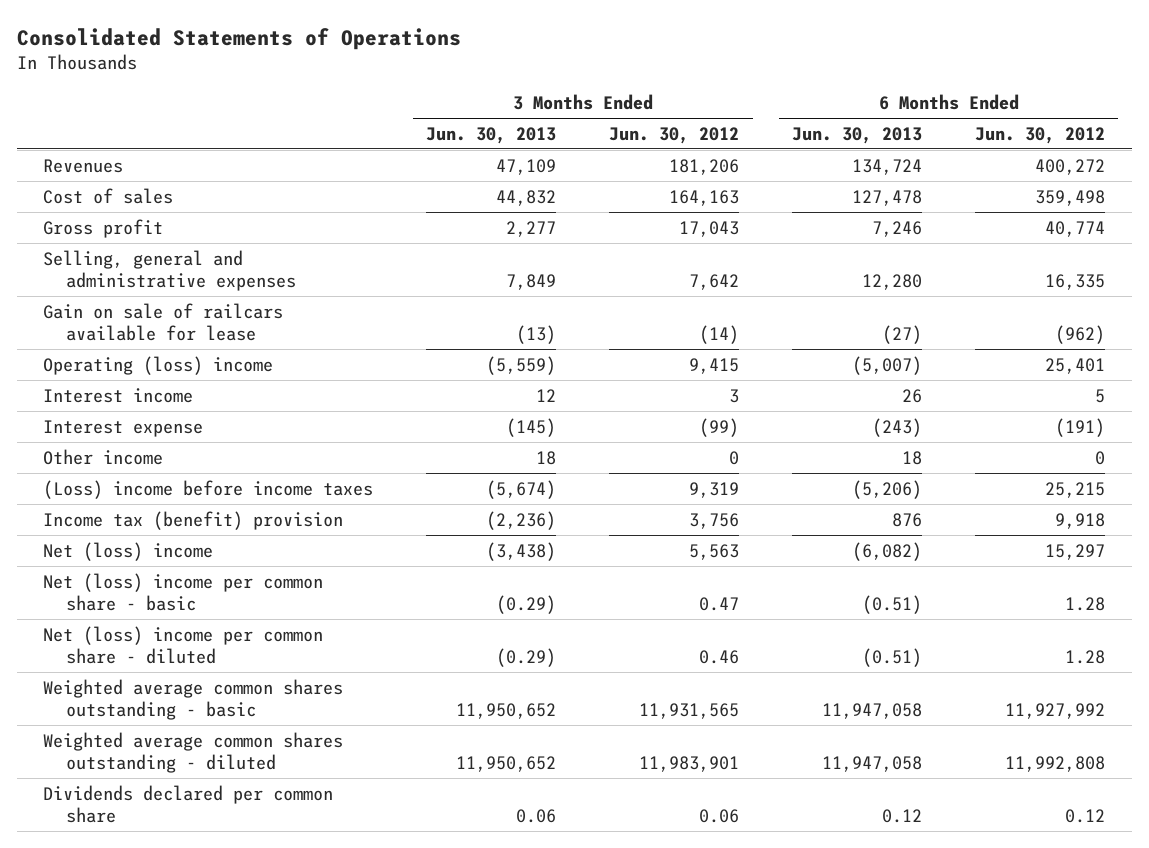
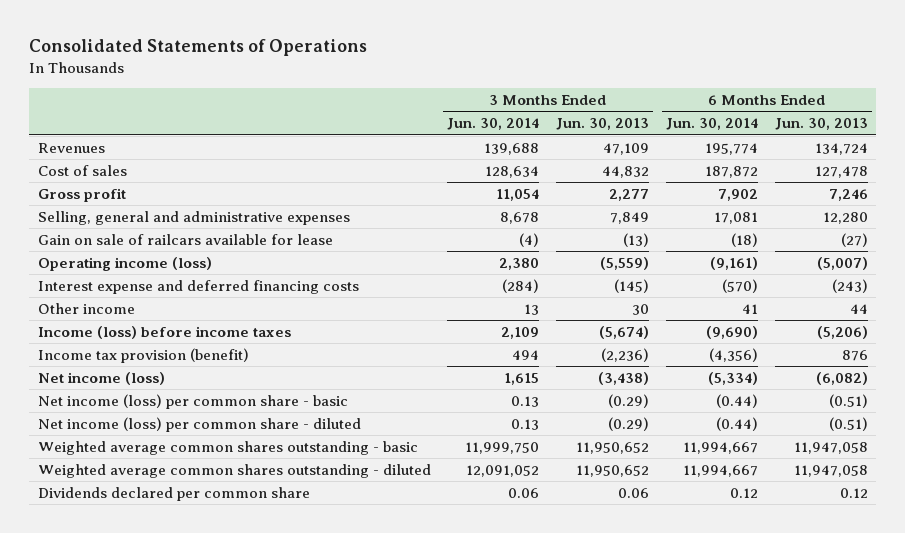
[609,126,740,144] Jun. 30, 2012 -> none
[975,126,1106,144] Jun. 30, 2012 -> none
none -> [447,117,540,130] Jun. 30, 2014
none -> [666,117,759,130] Jun. 30, 2014
[43,387,194,403] Interest income -> none
[43,355,274,375] Operating (loss) income -> [37,256,212,271] Operating income (loss)
[43,419,204,437] Interest expense -> [37,279,359,294] Interest expense and deferred financing costs
[536,450,557,465] 18 -> [632,303,650,315] 30
[902,450,923,465] 18 -> [849,303,868,314] 44
[43,479,374,499] (Loss) income before income taxes -> [37,325,291,339] Income (loss) before income taxes
[43,510,344,530] Income tax (benefit) provision -> [37,347,249,363] Income tax provision (benefit)
[43,541,214,561] Net (loss) income -> [37,371,165,385] Net income (loss)
[43,572,324,612] Net (loss) income per common share - basic -> [37,393,348,409] Net income (loss) per common share - basic
[43,625,324,665] Net (loss) income per common share - diluted -> [37,416,361,432] Net income (loss) per common share - diluted

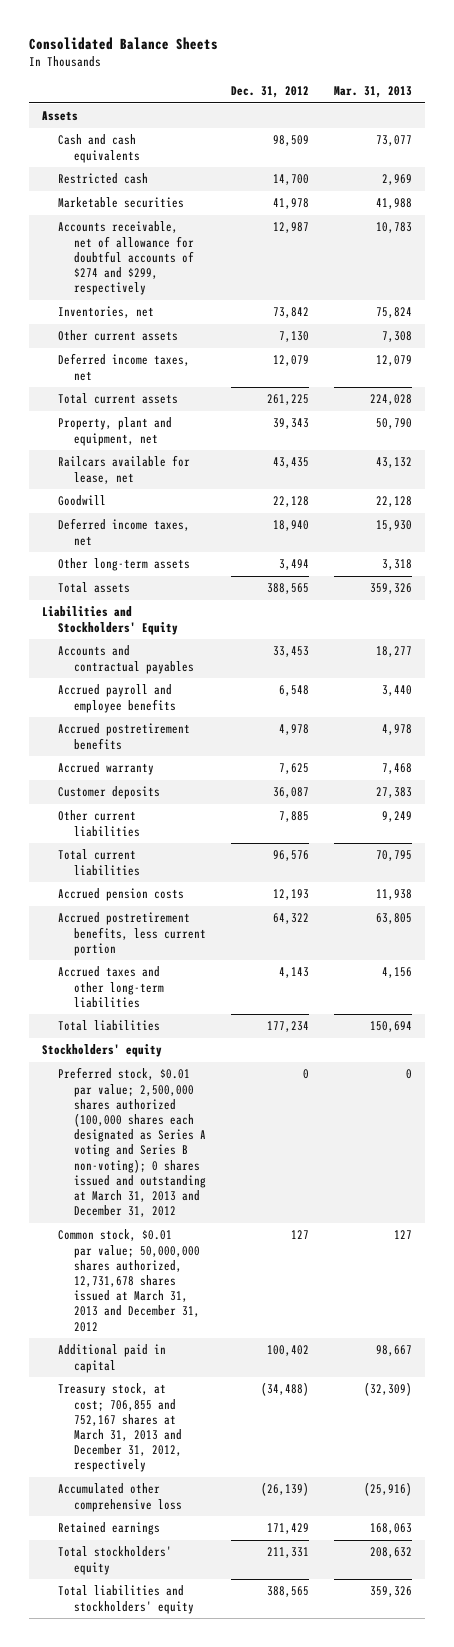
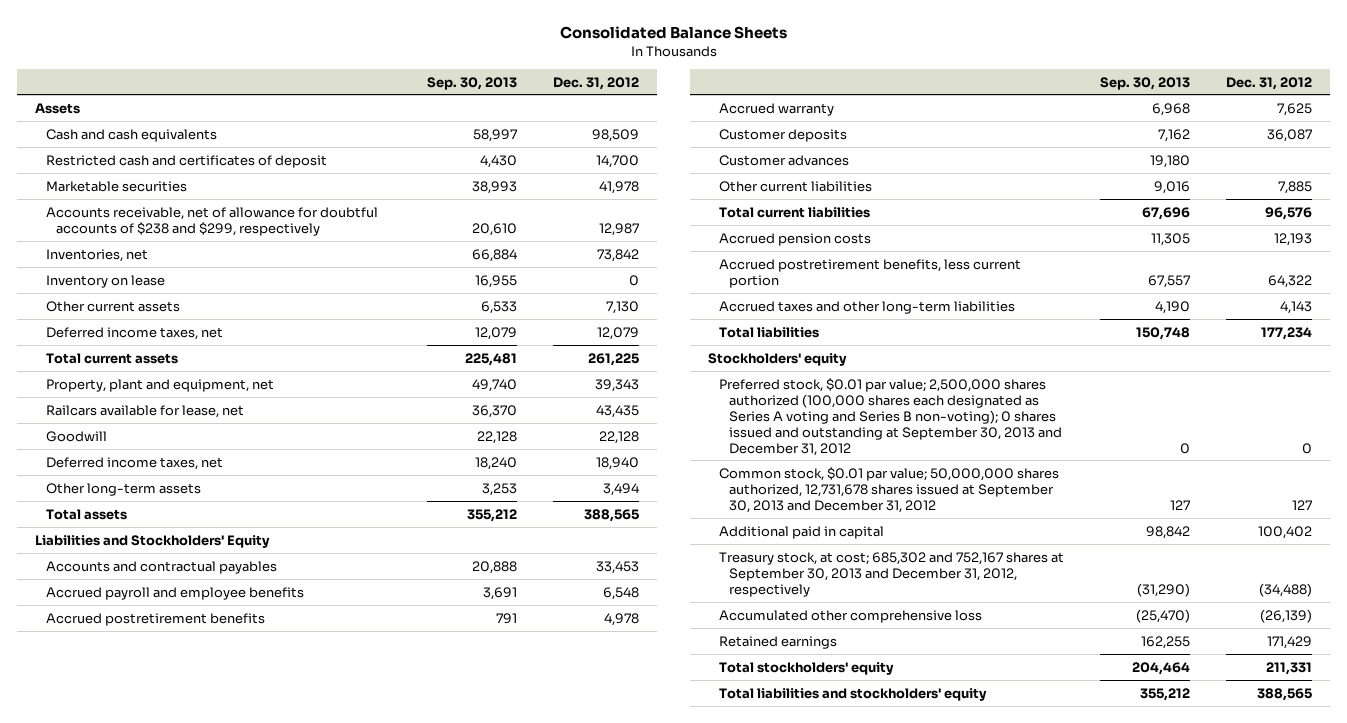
[334,86,413,99] Mar. 31, 2013 -> none
none -> [426,76,517,90] Sep. 30, 2013
[57,173,148,185] Restricted cash -> [45,154,327,168] Restricted cash and certificates of deposit
[57,221,194,296] Accounts receivable, net of allowance for doubtful accounts of $274 and $299, respectively -> [45,206,378,236] Accounts receivable, net of allowance for doubtful accounts of $238 and $299, respectively
none -> [45,274,165,288] Inventory on lease
none -> [718,154,849,166] Customer advances
[57,1067,206,1218] Preferred stock, $0.01 par value; 2,500,000 shares authorized (100,000 shares each designated as Series A voting and Series B non-voting); 0 shares issued and outstanding at March 31, 2013 and December 31, 2012 -> [718,377,1063,456] Preferred stock, $0.01 par value; 2,500,000 shares authorized (100,000 shares each designated as Series A voting and Series B non-voting); 0 shares issued and outstanding at September 30, 2013 and December 31, 2012
[57,1229,200,1332] Common stock, $0.01 par value; 50,000,000 shares authorized, 12,731,678 shares issued at March 31, 2013 and December 31, 2012 -> [718,466,1059,513] Common stock, $0.01 par value; 50,000,000 shares authorized, 12,731,678 shares issued at September 30, 2013 and December 31, 2012
[57,1383,182,1473] Treasury stock, at cost; 706,855 and 752,167 shares at March 31, 2013 and December 31, 2012, respectively -> [718,551,1064,597] Treasury stock, at cost; 685,302 and 752,167 shares at September 30, 2013 and December 31, 2012, respectively

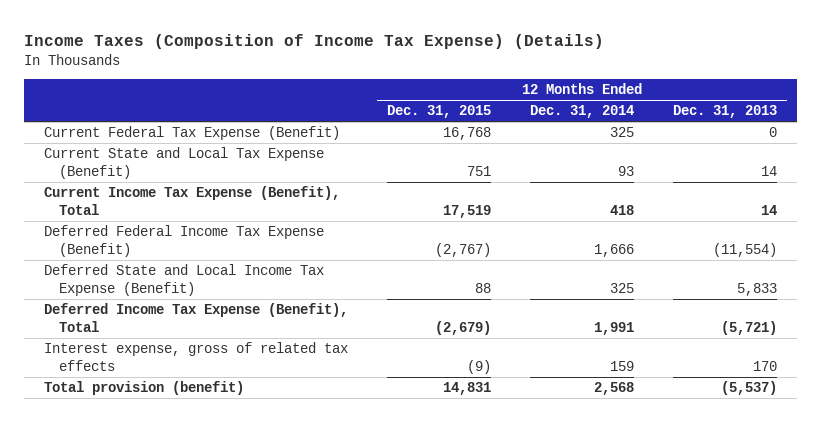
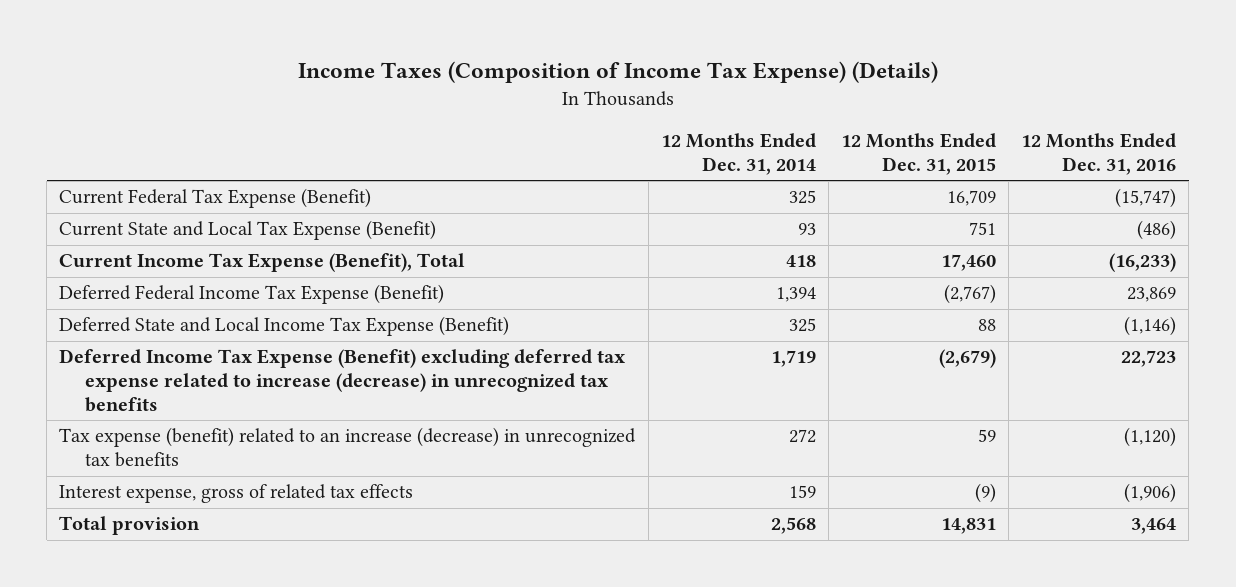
[673,105,778,119] Dec. 31, 2013 -> none
none -> [1021,133,1177,175] 12 Months Ended Dec. 31, 2016
[443,127,492,141] 16,768 -> [946,190,996,207] 16,709
[443,204,492,218] 17,519 -> [940,254,996,272] 17,460
[594,243,635,257] 1,666 -> [775,287,816,303] 1,394
[43,303,348,332] Deferred Income Tax Expense (Benefit), Total -> none
none -> [59,349,627,412] Deferred Income Tax Expense (Benefit) excluding deferred tax expense related to increase (decrease) in unrecognized tax benefits
none -> [59,427,637,468] Tax expense (benefit) related to an increase (decrease) in unrecognized tax benefits
[43,381,244,396] Total provision (benefit) -> [59,516,201,536] Total provision

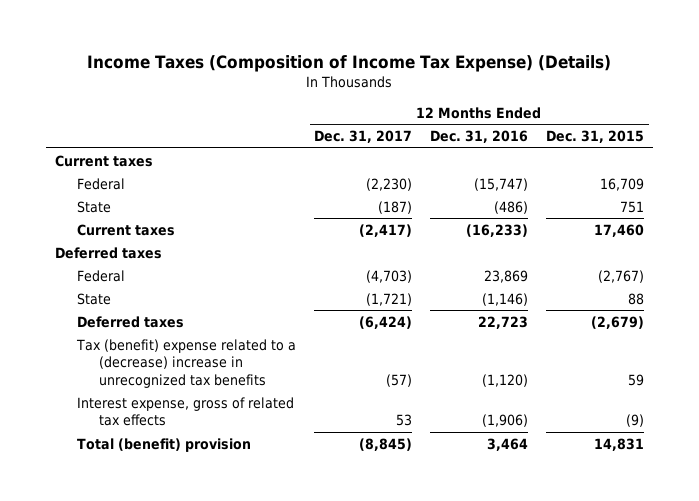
[660,133,816,175] 12 Months Ended Dec. 31, 2014 -> none
none -> [314,130,413,144] Dec. 31, 2017
none -> [54,154,153,167] Current taxes
[59,188,372,209] Current Federal Tax Expense (Benefit) -> [77,177,126,190] Federal
[59,220,437,241] Current State and Local Tax Expense (Benefit) -> [77,200,112,213] State
[59,253,466,273] Current Income Tax Expense (Benefit), Total -> [77,223,176,236] Current taxes
none -> [54,246,162,259] Deferred taxes
[59,284,445,305] Deferred Federal Income Tax Expense (Benefit) -> [77,269,126,282] Federal
[59,316,510,337] Deferred State and Local Income Tax Expense (Benefit) -> [77,292,112,305] State
[59,349,627,412] Deferred Income Tax Expense (Benefit) excluding deferred tax expense related to increase (decrease) in unrecognized tax benefits -> [77,315,185,328] Deferred taxes
[59,427,637,468] Tax expense (benefit) related to an increase (decrease) in unrecognized tax benefits -> [76,338,297,388] Tax (benefit) expense related to a (decrease) increase in unrecognized tax benefits
[59,516,201,536] Total provision -> [77,437,252,452] Total (benefit) provision

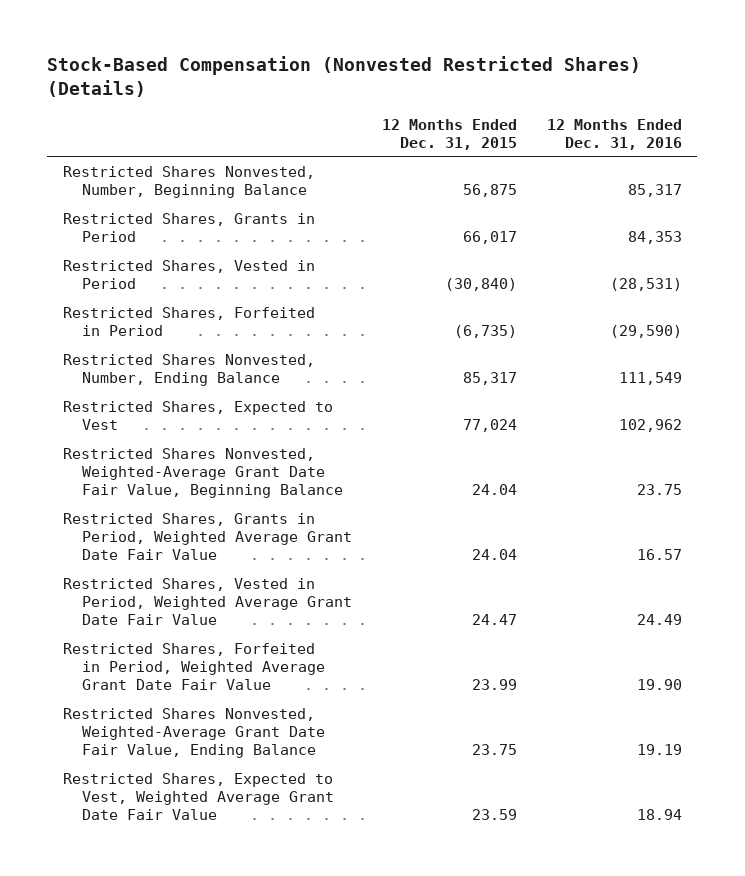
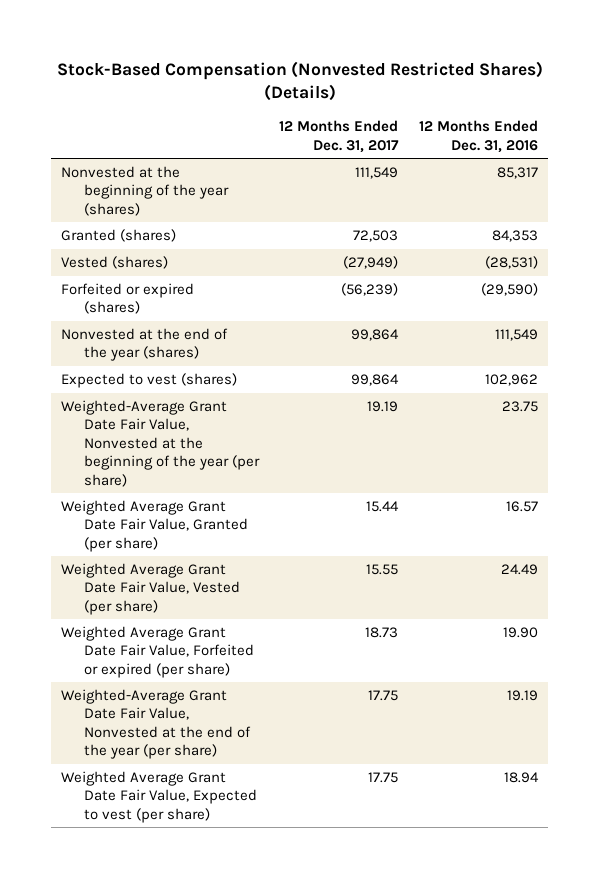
[381,118,517,150] 12 Months Ended Dec. 31, 2015 -> none
none -> [279,120,400,153] 12 Months Ended Dec. 31, 2017
[62,165,315,198] Restricted Shares Nonvested, Number, Beginning Balance -> [61,166,230,216] Nonvested at the beginning of the year (shares)
[62,212,315,242] Restricted Shares, Grants in Period -> [61,229,177,243] Granted (shares)
[62,259,315,289] Restricted Shares, Vested in Period -> [61,256,169,270] Vested (shares)
[62,306,315,336] Restricted Shares, Forfeited in Period -> [61,283,195,315] Forfeited or expired (shares)
[62,353,315,386] Restricted Shares Nonvested, Number, Ending Balance -> [61,328,229,362] Nonvested at the end of the year (shares)
[62,400,333,430] Restricted Shares, Expected to Vest -> [61,373,238,389] Expected to vest (shares)
[62,447,343,499] Restricted Shares Nonvested, Weighted-Average Grant Date Fair Value, Beginning Balance -> [61,400,261,487] Weighted-Average Grant Date Fair Value, Nonvested at the beginning of the year (per share)
[62,512,352,561] Restricted Shares, Grants in Period, Weighted Average Grant Date Fair Value -> [61,500,249,552] Weighted Average Grant Date Fair Value, Granted (per share)
[62,577,352,626] Restricted Shares, Vested in Period, Weighted Average Grant Date Fair Value -> [61,563,241,615] Weighted Average Grant Date Fair Value, Vested (per share)
[62,642,325,691] Restricted Shares, Forfeited in Period, Weighted Average Grant Date Fair Value -> [61,626,255,678] Weighted Average Grant Date Fair Value, Forfeited or expired (per share)
[62,707,325,759] Restricted Shares Nonvested, Weighted-Average Grant Date Fair Value, Ending Balance -> [61,689,252,760] Weighted-Average Grant Date Fair Value, Nonvested at the end of the year (per share)
[62,772,334,821] Restricted Shares, Expected to Vest, Weighted Average Grant Date Fair Value -> [61,771,258,823] Weighted Average Grant Date Fair Value, Expected to vest (per share)

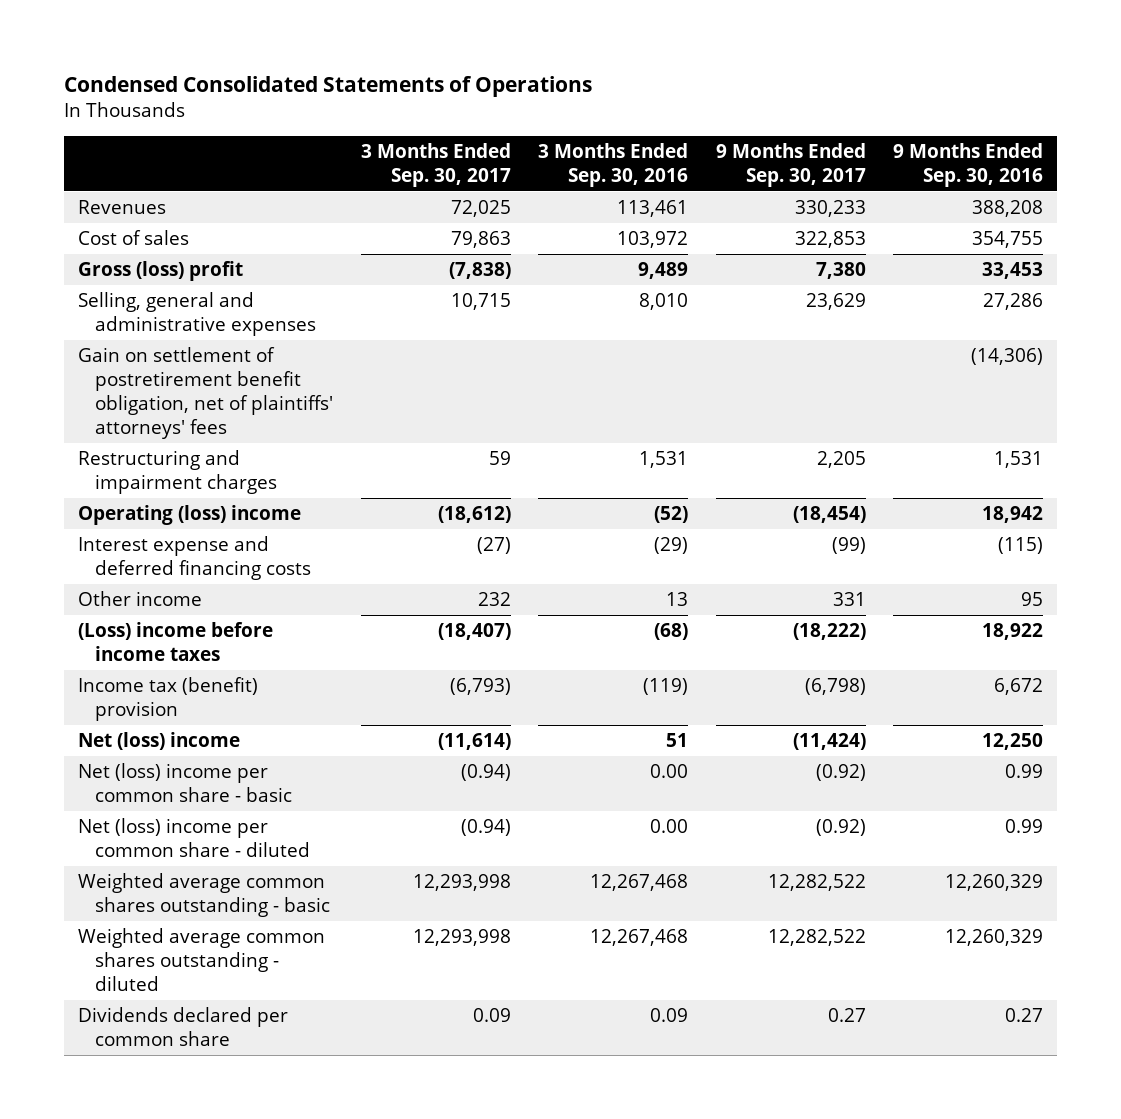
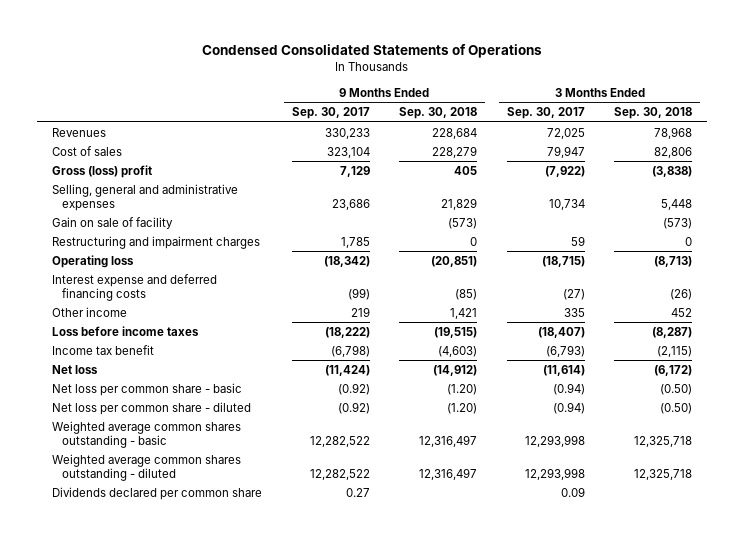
[538,142,689,187] 3 Months Ended Sep. 30, 2016 -> none
[893,142,1044,187] 9 Months Ended Sep. 30, 2016 -> none
none -> [399,107,478,120] Sep. 30, 2018
none -> [614,107,693,120] Sep. 30, 2018
[77,347,334,439] Gain on settlement of postretirement benefit obligation, net of plaintiffs' attorneys' fees -> none
[450,231,511,249] 79,863 -> [546,145,585,158] 79,947
[794,231,866,249] 322,853 -> [326,146,370,158] 323,104
[448,262,511,280] (7,838) -> [544,165,585,177] (7,922)
[815,262,866,280] 7,380 -> [339,165,370,177] 7,129
[450,293,511,311] 10,715 -> [548,198,585,210] 10,734
[805,293,866,311] 23,629 -> [331,198,370,210] 23,686
none -> [52,216,174,229] Gain on sale of facility
[816,451,866,469] 2,205 -> [340,236,370,248] 1,785
[77,505,301,526] Operating (loss) income -> [52,254,135,268] Operating loss
[437,506,511,524] (18,612) -> [541,255,585,267] (18,715)
[792,506,866,524] (18,454) -> [323,255,370,267] (18,342)
[477,592,511,607] 232 -> [563,307,585,317] 335
[832,592,866,607] 331 -> [350,306,370,317] 219
[77,622,273,661] (Loss) income before income taxes -> [52,325,200,336] Loss before income taxes
[77,677,258,721] Income tax (benefit) provision -> [52,344,155,355] Income tax benefit
[77,732,240,751] Net (loss) income -> [52,364,99,374] Net loss
[77,763,293,802] Net (loss) income per common share - basic -> [52,382,243,396] Net loss per common share - basic
[77,818,311,857] Net (loss) income per common share - diluted -> [52,401,252,415] Net loss per common share - diluted

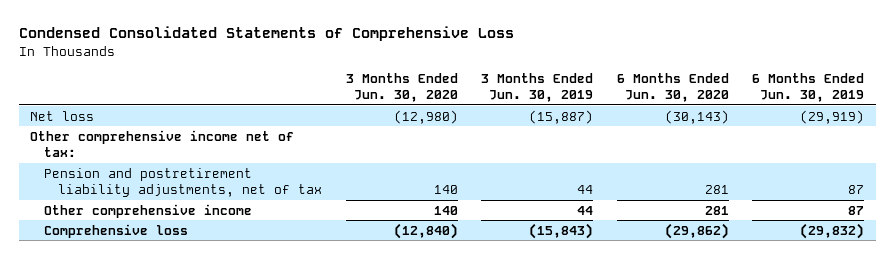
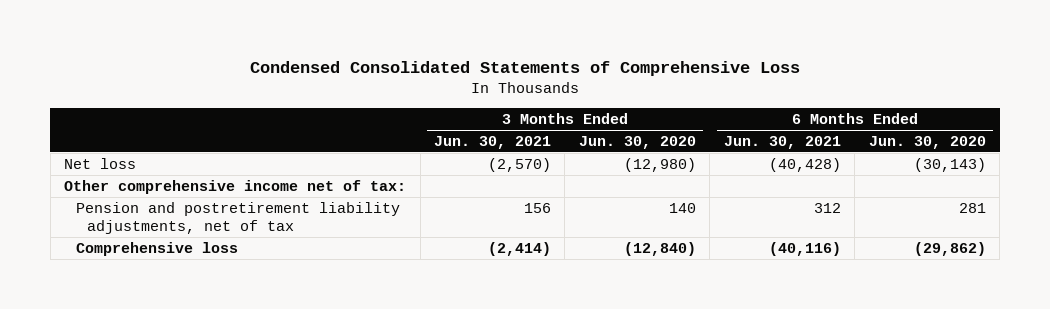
[481,73,594,103] 3 Months Ended Jun. 30, 2019 -> none
[752,73,865,103] 6 Months Ended Jun. 30, 2019 -> none
none -> [434,135,552,149] Jun. 30, 2021
none -> [723,135,841,149] Jun. 30, 2021
[44,203,253,218] Other comprehensive income -> none

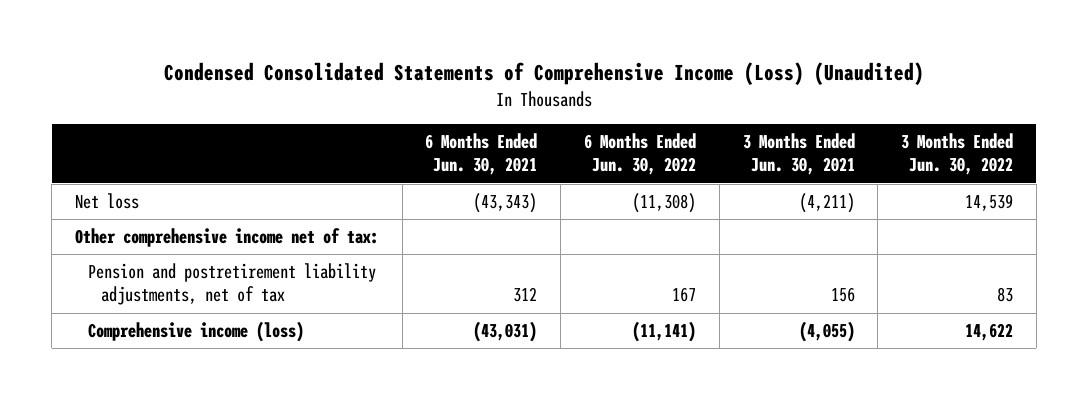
[249,61,800,77] Condensed Consolidated Statements of Comprehensive Loss -> [164,62,925,86] Condensed Consolidated Statements of Comprehensive Income (Loss) (Unaudited)
[578,135,696,149] Jun. 30, 2020 -> none
[868,135,986,149] Jun. 30, 2020 -> none
none -> [584,133,697,176] 6 Months Ended Jun. 30, 2022
none -> [901,133,1014,176] 3 Months Ended Jun. 30, 2022
[488,157,552,172] (2,570) -> [798,193,855,214] (4,211)
[768,157,841,172] (40,428) -> [473,193,538,214] (43,343)
[75,241,238,256] Comprehensive loss -> [88,321,305,343] Comprehensive income (loss)
[488,241,552,256] (2,414) -> [798,321,855,343] (4,055)
[768,241,841,256] (40,116) -> [473,321,538,343] (43,031)

